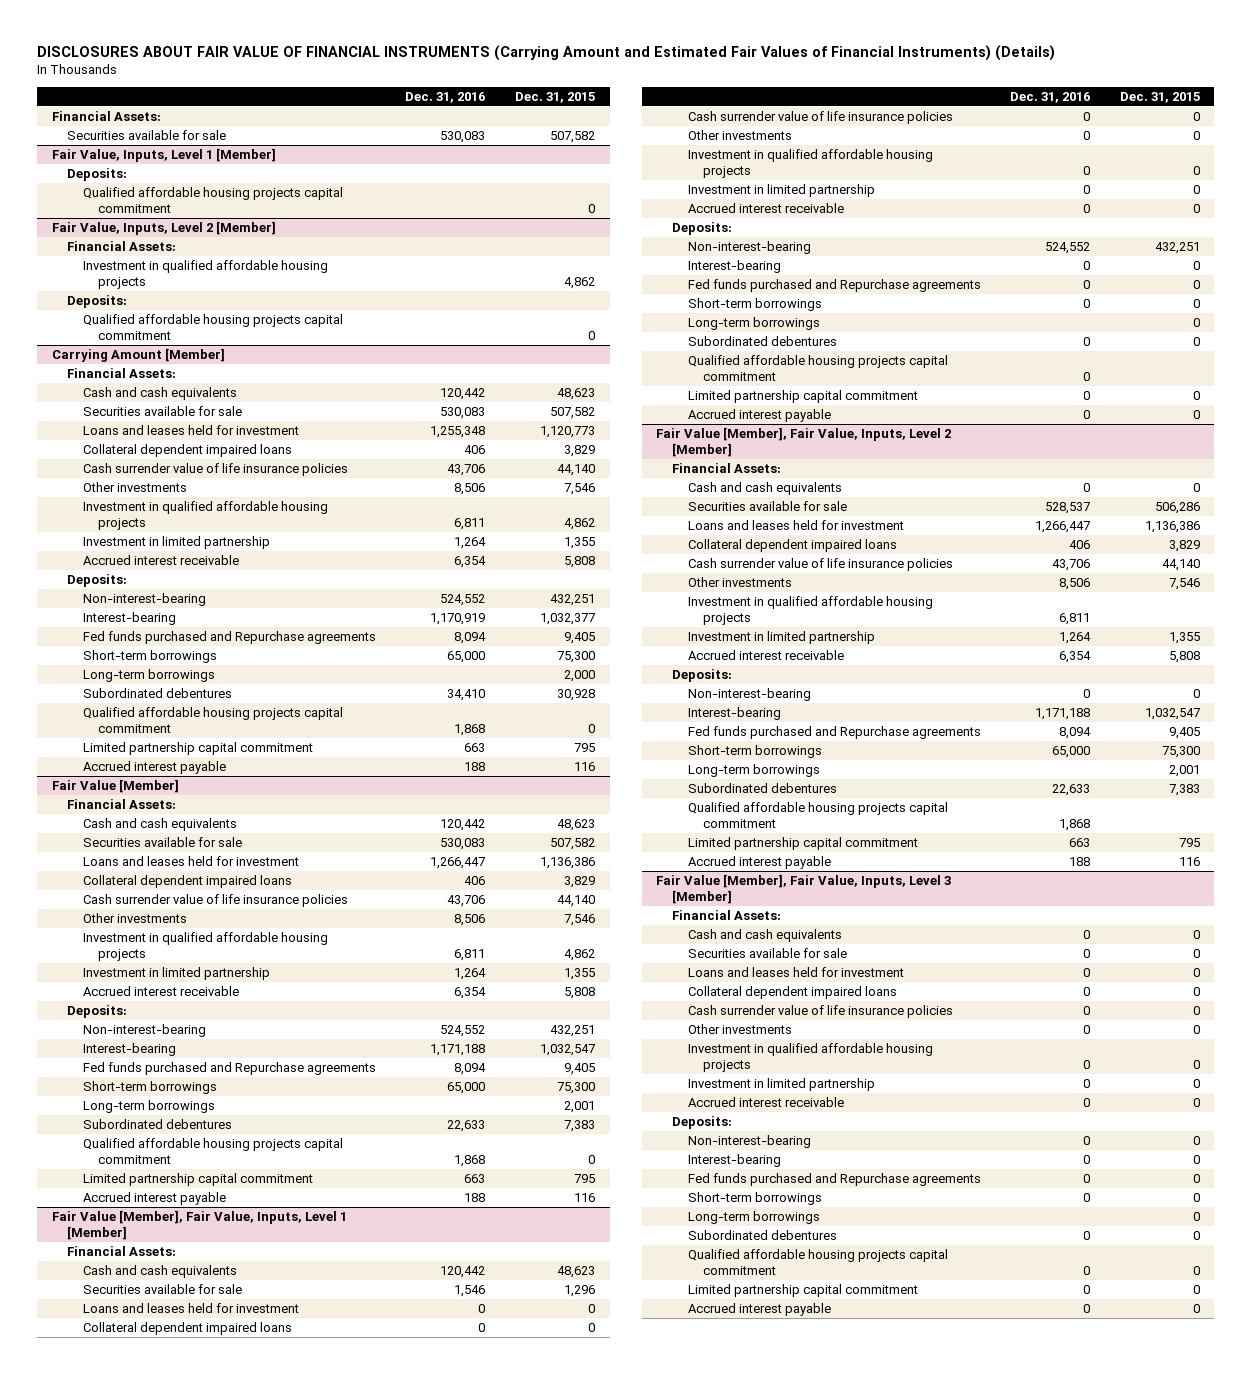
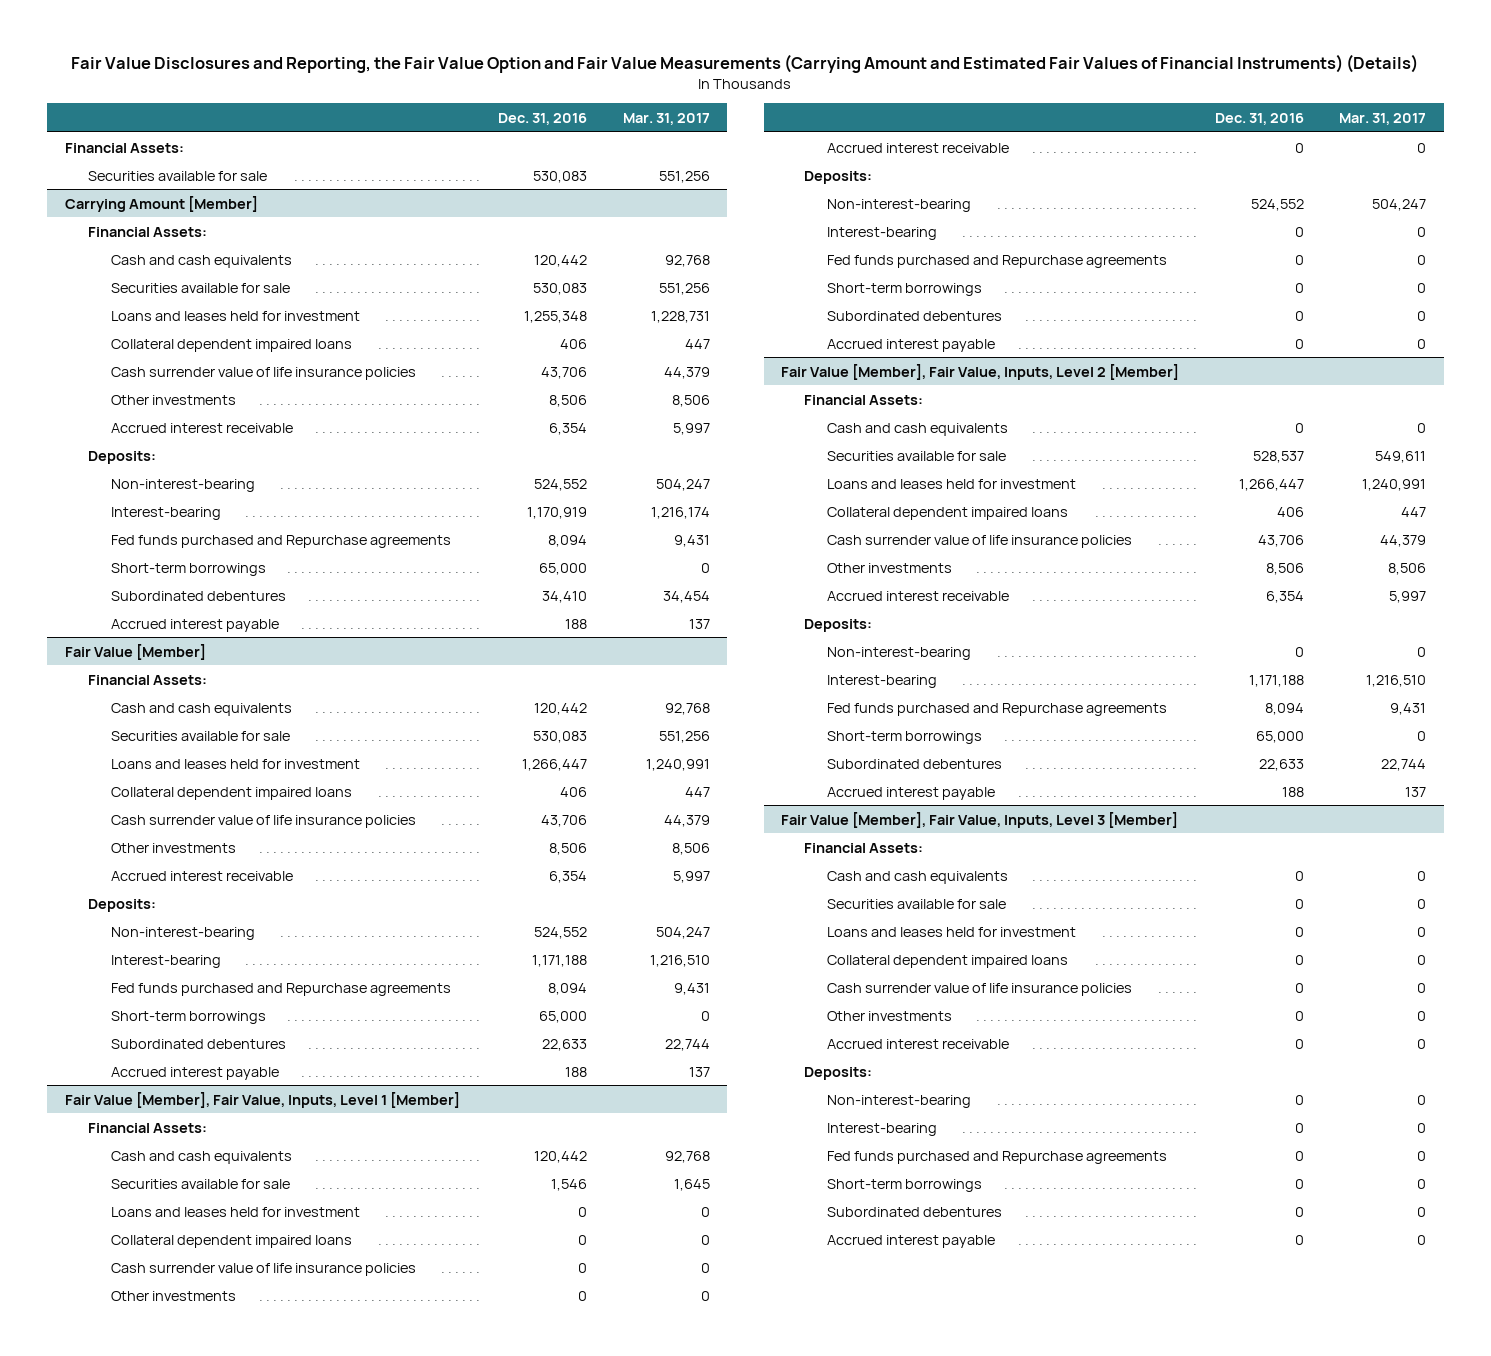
[37,44,1056,61] DISCLOSURES ABOUT FAIR VALUE OF FINANCIAL INSTRUMENTS (Carrying Amount and Estimated Fair Values of Financial Instruments) (Details) -> [71,54,1419,74] Fair Value Disclosures and Reporting, the Fair Value Option and Fair Value Measurements (Carrying Amount and Estimated Fair Values of Financial Instruments) (Details)
[515,91,596,103] Dec. 31, 2015 -> none
none -> [622,112,710,125] Mar. 31, 2017
[51,148,276,163] Fair Value, Inputs, Level 1 [Member] -> none
[67,168,128,182] Deposits: -> none
[82,187,343,213] Qualified affordable housing projects capital commitment -> none
[51,221,276,236] Fair Value, Inputs, Level 2 [Member] -> none
[67,241,177,252] Financial Assets: -> none
[82,260,328,289] Investment in qualified affordable housing projects -> none
[67,295,128,309] Deposits: -> none
[82,314,343,340] Qualified affordable housing projects capital commitment -> none
[82,501,328,530] Investment in qualified affordable housing projects -> none
[82,536,270,550] Investment in limited partnership -> none
[82,669,215,683] Long-term borrowings -> none
[82,707,343,733] Qualified affordable housing projects capital commitment -> none
[82,742,313,756] Limited partnership capital commitment -> none
[82,932,328,961] Investment in qualified affordable housing projects -> none
[82,967,270,981] Investment in limited partnership -> none
[82,1100,215,1114] Long-term borrowings -> none
[82,1138,343,1164] Qualified affordable housing projects capital commitment -> none
[82,1173,313,1187] Limited partnership capital commitment -> none
[687,149,933,178] Investment in qualified affordable housing projects -> none
[687,184,875,198] Investment in limited partnership -> none
[687,317,820,331] Long-term borrowings -> none
[687,355,948,381] Qualified affordable housing projects capital commitment -> none
[687,390,918,404] Limited partnership capital commitment -> none
[687,596,933,625] Investment in qualified affordable housing projects -> none
[687,631,875,645] Investment in limited partnership -> none
[687,764,820,778] Long-term borrowings -> none
[687,802,948,828] Qualified affordable housing projects capital commitment -> none
[687,837,918,851] Limited partnership capital commitment -> none
[687,1043,933,1072] Investment in qualified affordable housing projects -> none
[687,1078,875,1092] Investment in limited partnership -> none
[687,1211,820,1225] Long-term borrowings -> none
[687,1249,948,1275] Qualified affordable housing projects capital commitment -> none
[687,1284,918,1298] Limited partnership capital commitment -> none

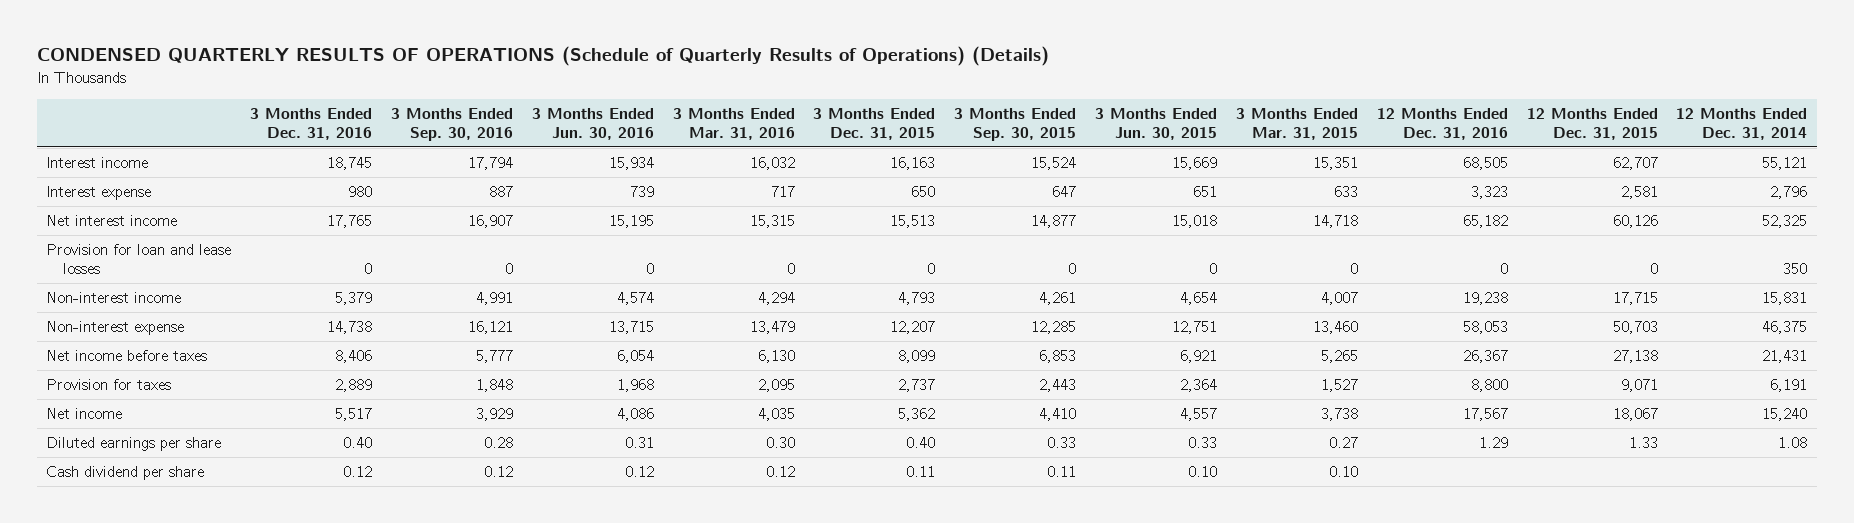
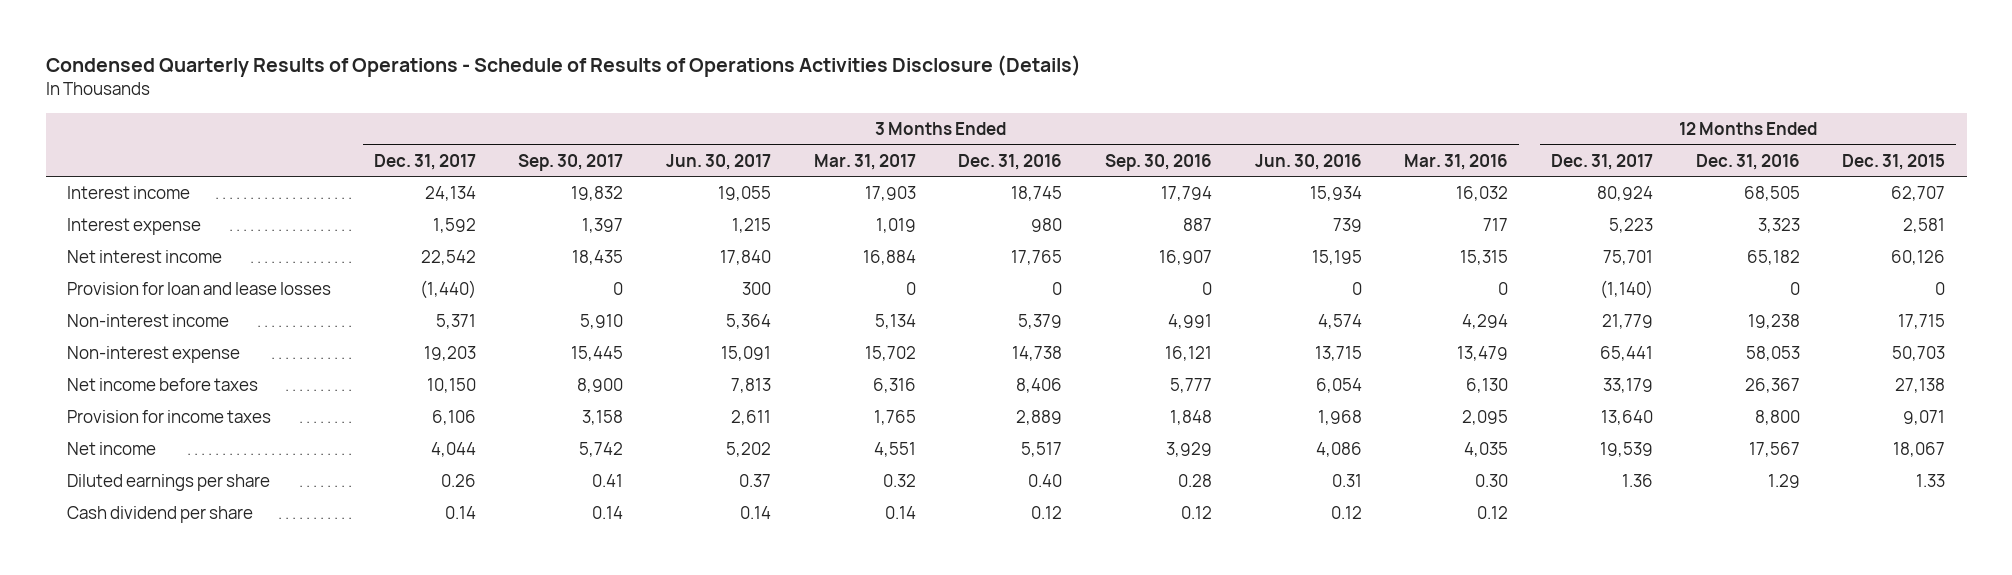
[36,46,1049,67] CONDENSED QUARTERLY RESULTS OF OPERATIONS (Schedule of Quarterly Results of Operations) (Details) -> [45,55,1081,78] Condensed Quarterly Results of Operations - Schedule of Results of Operations Activities Disclosure (Details)
[813,107,936,140] 3 Months Ended Dec. 31, 2015 -> none
[954,107,1077,141] 3 Months Ended Sep. 30, 2015 -> none
[1095,107,1218,140] 3 Months Ended Jun. 30, 2015 -> none
[1235,107,1358,140] 3 Months Ended Mar. 31, 2015 -> none
[1676,107,1808,140] 12 Months Ended Dec. 31, 2014 -> none
none -> [373,153,476,170] Dec. 31, 2017
none -> [518,153,624,171] Sep. 30, 2017
none -> [666,153,772,170] Jun. 30, 2017
none -> [813,153,916,170] Mar. 31, 2017
none -> [1550,153,1653,170] Dec. 31, 2017
[46,379,172,391] Provision for taxes -> [67,410,272,424] Provision for income taxes

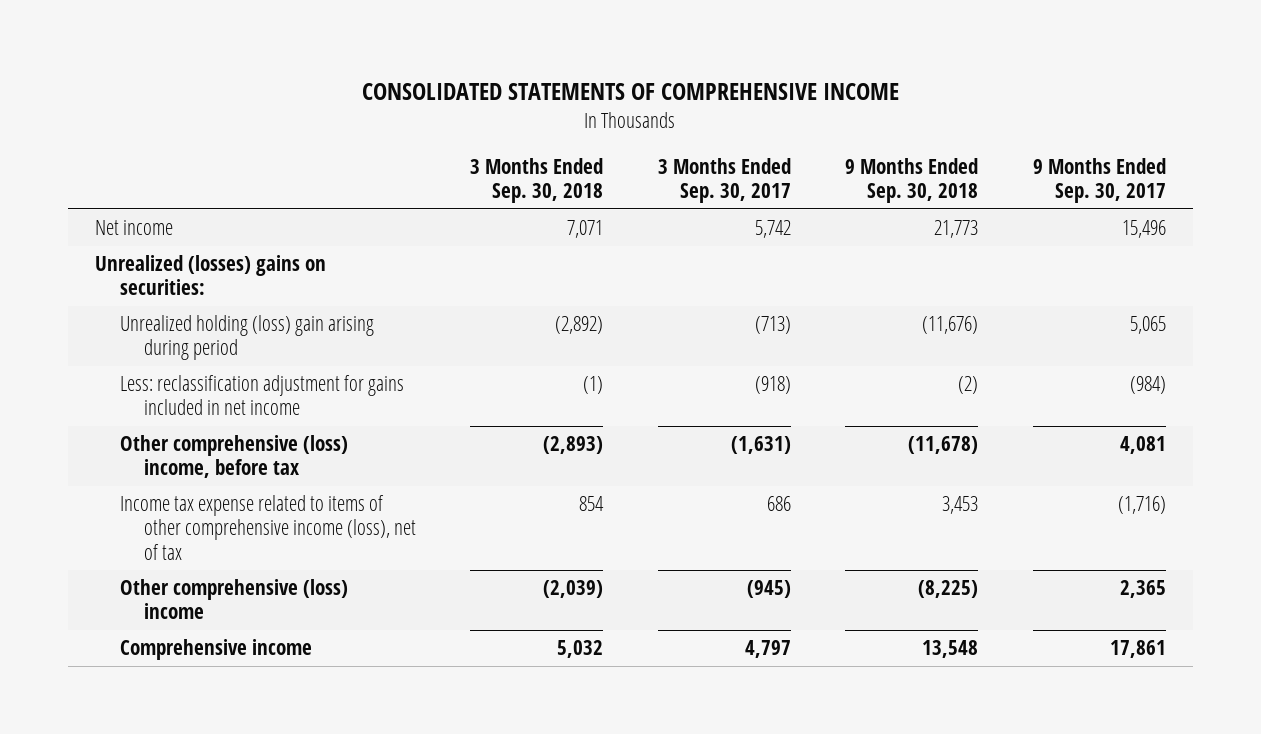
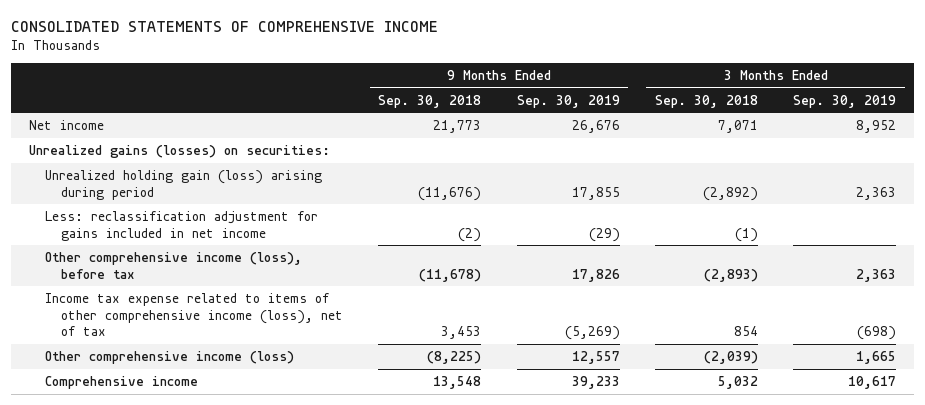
[657,158,791,204] 3 Months Ended Sep. 30, 2017 -> none
[1032,158,1166,204] 9 Months Ended Sep. 30, 2017 -> none
none -> [516,94,620,108] Sep. 30, 2019
none -> [793,94,897,108] Sep. 30, 2019
[95,255,327,296] Unrealized (losses) gains on securities: -> [28,144,330,158] Unrealized gains (losses) on securities:
[119,315,374,361] Unrealized holding (loss) gain arising during period -> [45,169,323,200] Unrealized holding gain (loss) arising during period
[119,435,348,479] Other comprehensive (loss) income, before tax -> [45,251,303,279] Other comprehensive income (loss), before tax
[119,579,348,620] Other comprehensive (loss) income -> [45,350,295,364] Other comprehensive income (loss)

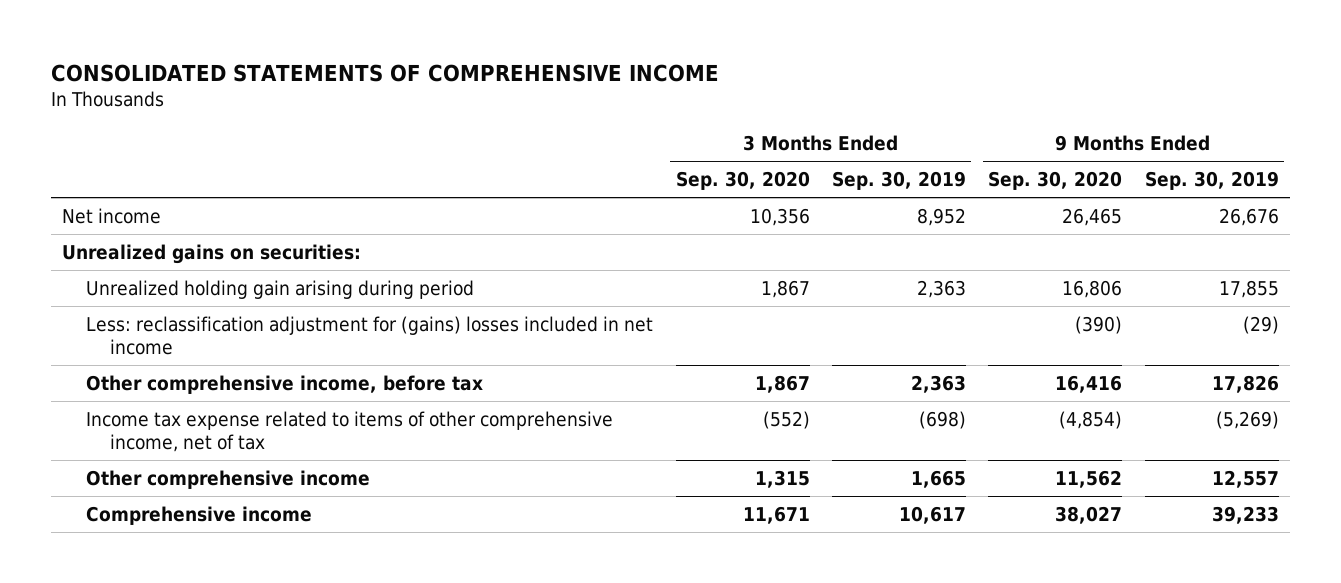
[378,94,482,108] Sep. 30, 2018 -> none
[654,94,758,108] Sep. 30, 2018 -> none
none -> [675,171,810,191] Sep. 30, 2020
none -> [988,171,1123,191] Sep. 30, 2020
[28,144,330,158] Unrealized gains (losses) on securities: -> [62,243,362,264] Unrealized gains on securities:
[45,169,323,200] Unrealized holding gain (loss) arising during period -> [86,279,475,299] Unrealized holding gain arising during period
[45,210,319,241] Less: reclassification adjustment for gains included in net income -> [86,315,654,356] Less: reclassification adjustment for (gains) losses included in net income
[45,251,303,279] Other comprehensive income (loss), before tax -> [86,374,484,394] Other comprehensive income, before tax
[45,292,344,337] Income tax expense related to items of other comprehensive income (loss), net of tax -> [86,410,614,453] Income tax expense related to items of other comprehensive income, net of tax
[45,350,295,364] Other comprehensive income (loss) -> [86,469,371,489] Other comprehensive income

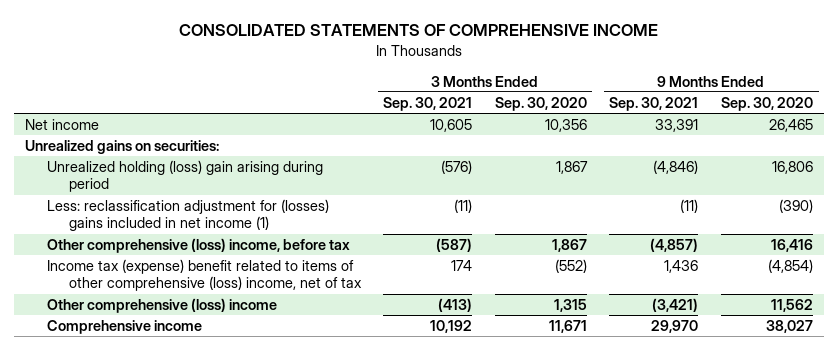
[831,171,966,191] Sep. 30, 2019 -> none
[1144,171,1279,191] Sep. 30, 2019 -> none
none -> [383,96,473,111] Sep. 30, 2021
none -> [609,96,699,111] Sep. 30, 2021
[86,279,475,299] Unrealized holding gain arising during period -> [46,159,323,193] Unrealized holding (loss) gain arising during period
[86,315,654,356] Less: reclassification adjustment for (gains) losses included in net income -> [46,198,329,232] Less: reclassification adjustment for (losses) gains included in net income (1)
[86,374,484,394] Other comprehensive income, before tax -> [46,237,350,253] Other comprehensive (loss) income, before tax
[86,410,614,453] Income tax expense related to items of other comprehensive income, net of tax -> [46,258,362,292] Income tax (expense) benefit related to items of other comprehensive (loss) income, net of tax
[86,469,371,489] Other comprehensive income -> [46,297,277,313] Other comprehensive (loss) income

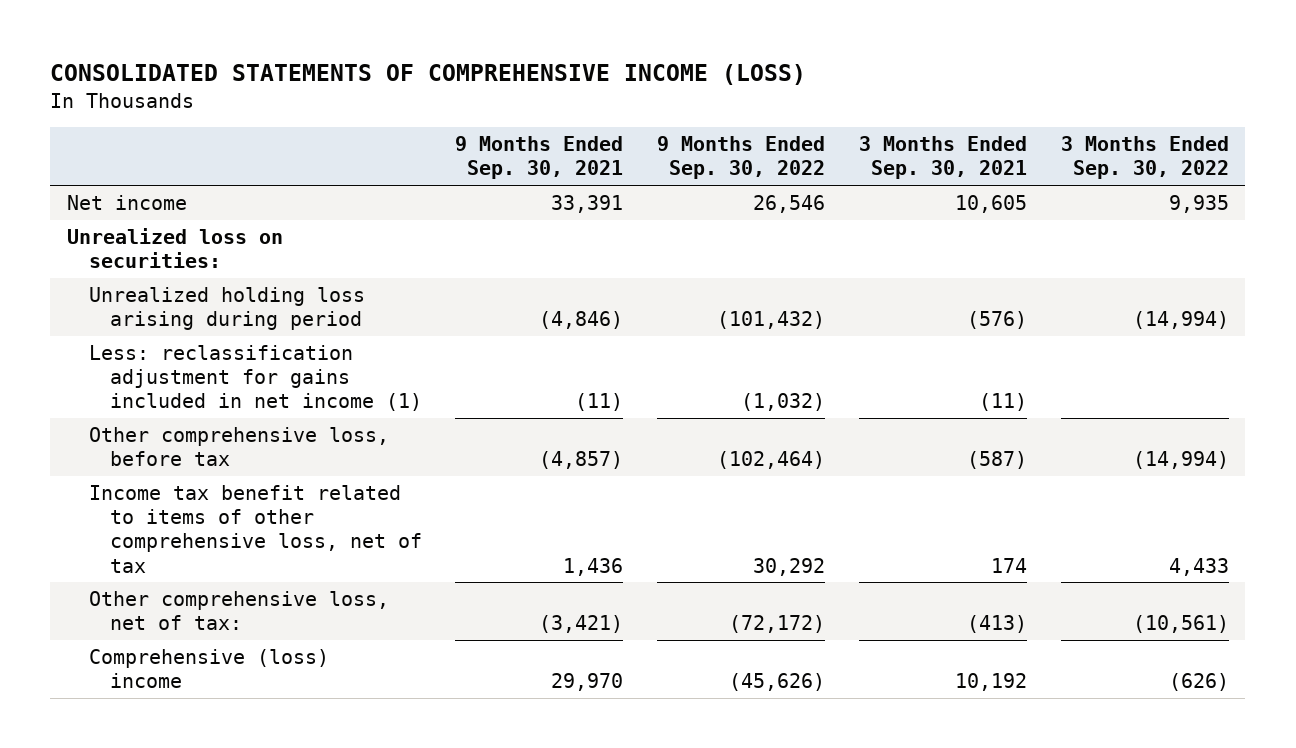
[179,24,659,37] CONSOLIDATED STATEMENTS OF COMPREHENSIVE INCOME -> [50,64,807,86] CONSOLIDATED STATEMENTS OF COMPREHENSIVE INCOME (LOSS)
[494,96,587,111] Sep. 30, 2020 -> none
[720,96,813,111] Sep. 30, 2020 -> none
none -> [657,136,826,180] 9 Months Ended Sep. 30, 2022
none -> [1060,136,1229,180] 3 Months Ended Sep. 30, 2022
[25,139,220,154] Unrealized gains on securities: -> [67,227,284,269] Unrealized loss on securities:
[46,159,323,193] Unrealized holding (loss) gain arising during period -> [88,286,365,331] Unrealized holding loss arising during period
[46,198,329,232] Less: reclassification adjustment for (losses) gains included in net income (1) -> [88,344,422,412] Less: reclassification adjustment for gains included in net income (1)
[46,237,350,253] Other comprehensive (loss) income, before tax -> [88,426,389,467] Other comprehensive loss, before tax
[46,258,362,292] Income tax (expense) benefit related to items of other comprehensive (loss) income, net of tax -> [88,484,422,573] Income tax benefit related to items of other comprehensive loss, net of tax
[46,297,277,313] Other comprehensive (loss) income -> [88,590,389,631] Other comprehensive loss, net of tax:
[46,319,202,334] Comprehensive income -> [88,648,329,689] Comprehensive (loss) income

